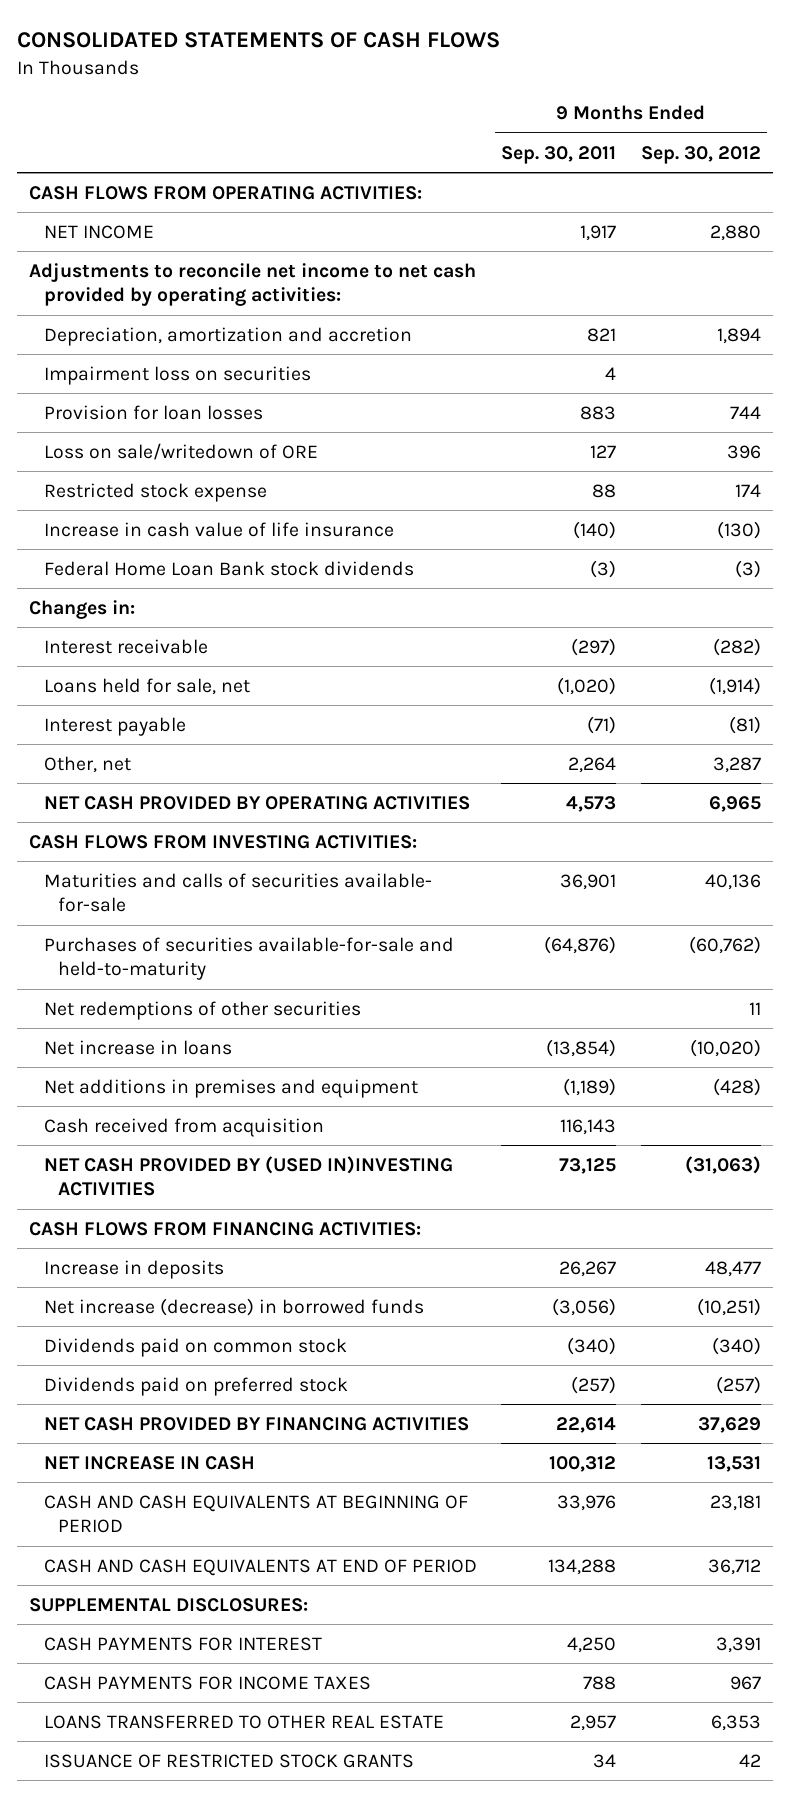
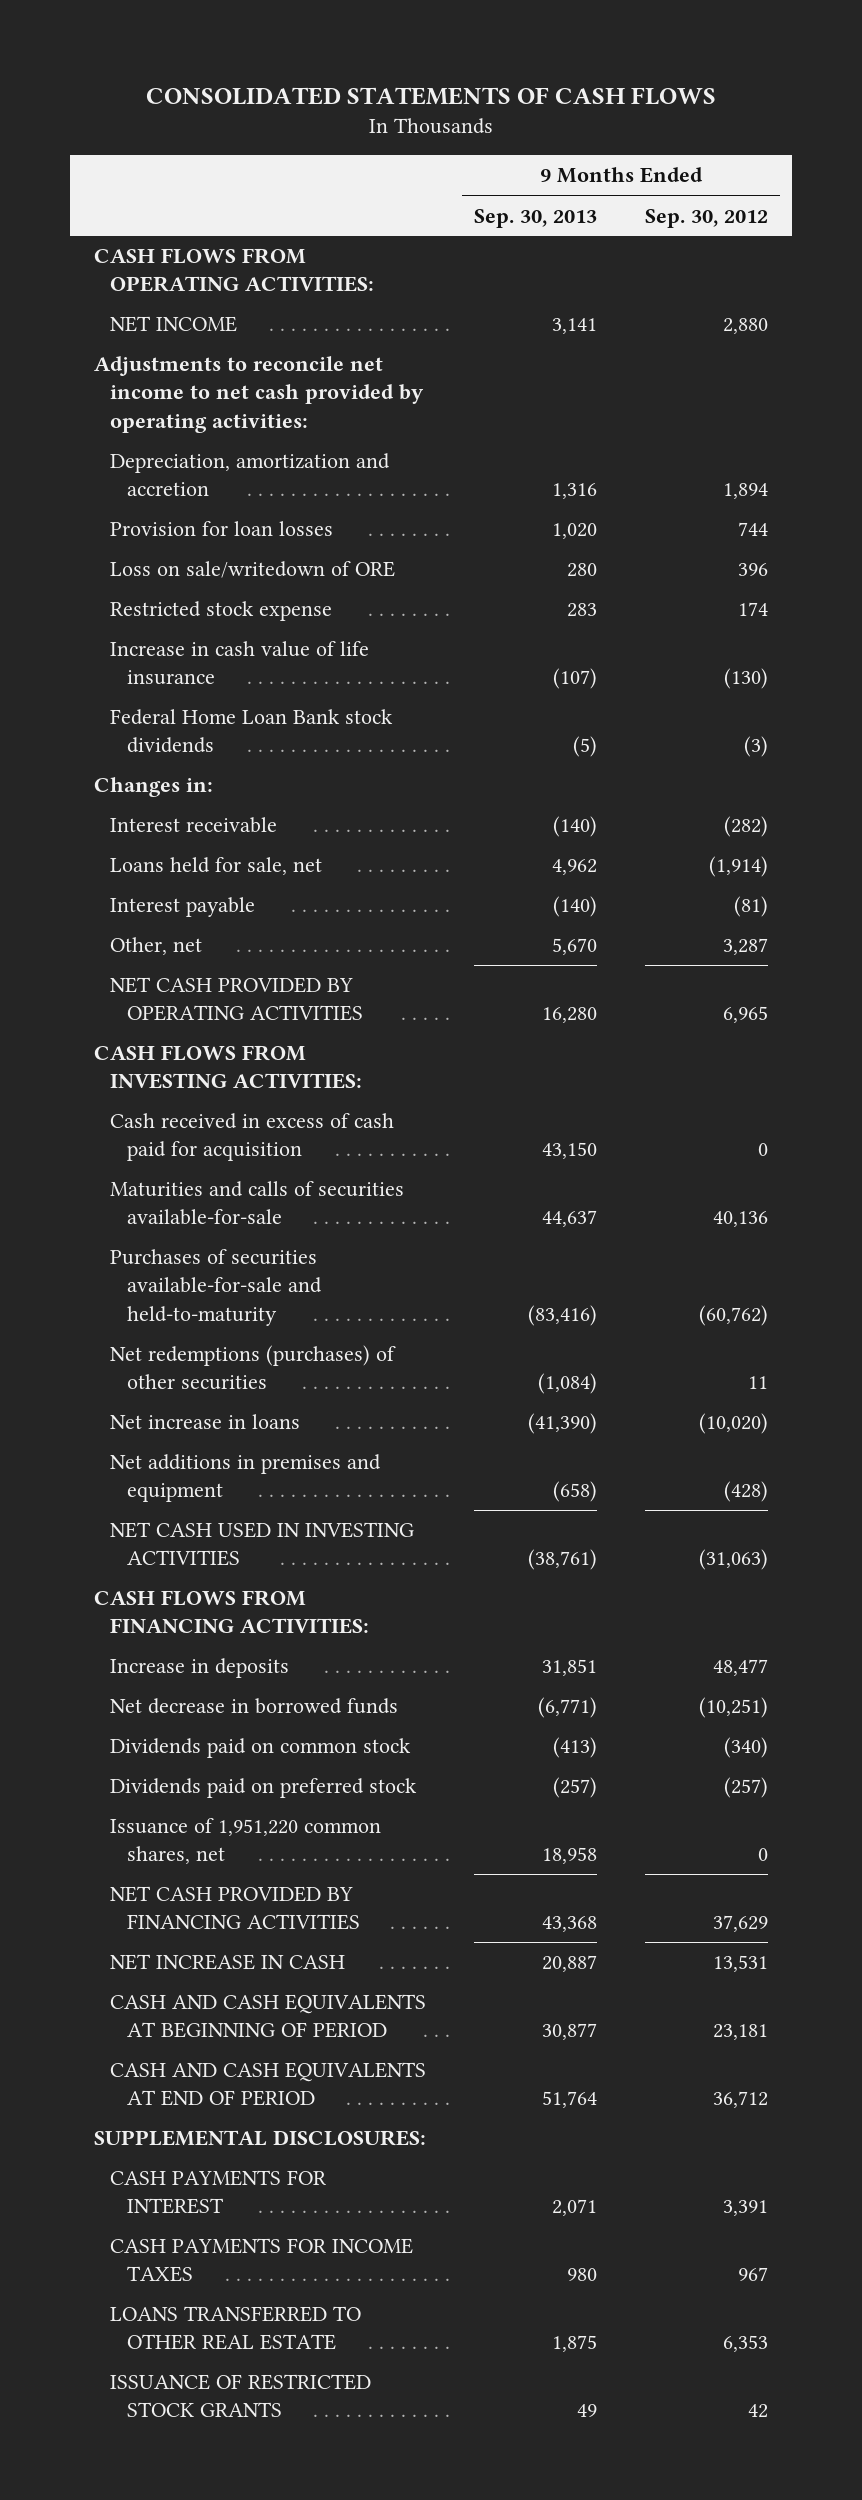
[501,145,617,164] Sep. 30, 2011 -> none
none -> [474,208,598,228] Sep. 30, 2013
[43,365,311,385] Impairment loss on securities -> none
none -> [110,1113,395,1162] Cash received in excess of cash paid for acquisition
[43,872,432,913] Maturities and calls of securities available- for-sale -> [110,1181,405,1226] Maturities and calls of securities available-for-sale
[43,1000,361,1020] Net redemptions of other securities -> [110,1345,397,1391] Net redemptions (purchases) of other securities
[43,1117,324,1137] Cash received from acquisition -> none
[43,1155,453,1197] NET CASH PROVIDED BY (USED IN)INVESTING ACTIVITIES -> [110,1522,415,1567] NET CASH USED IN INVESTING ACTIVITIES
[43,1297,424,1316] Net increase (decrease) in borrowed funds -> [110,1698,399,1715] Net decrease in borrowed funds
none -> [110,1818,382,1865] Issuance of 1,951,220 common shares, net

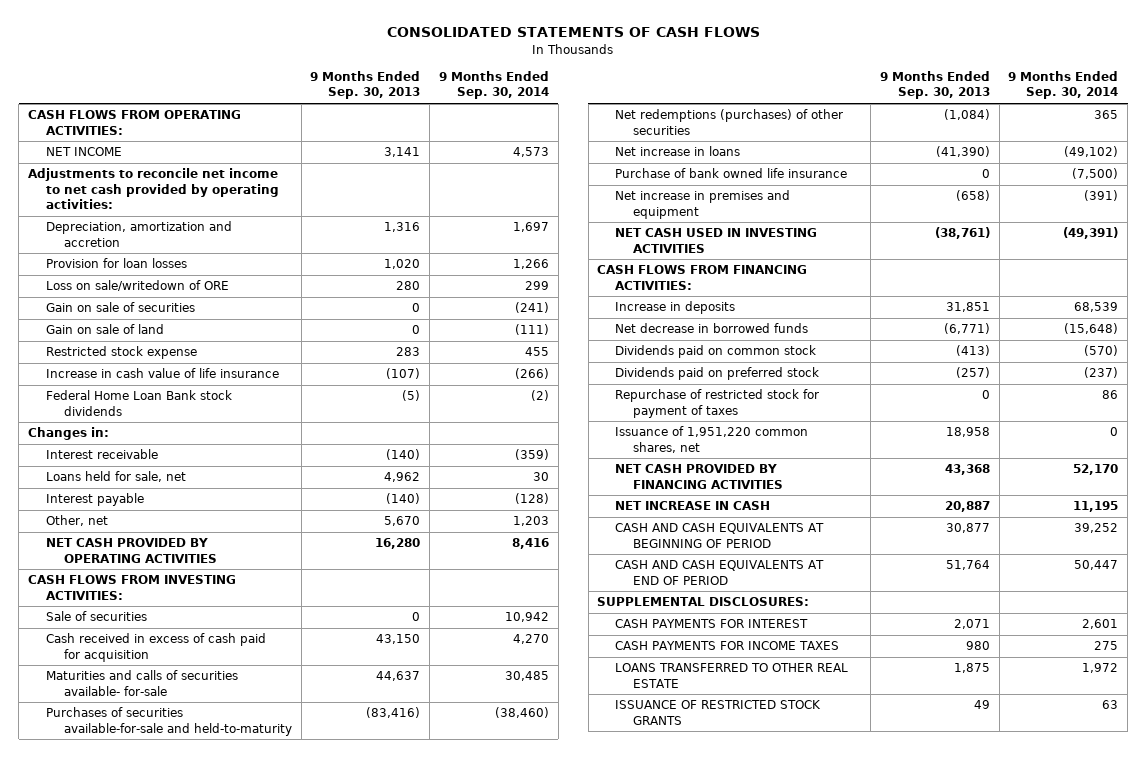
[645,208,769,228] Sep. 30, 2012 -> none
none -> [438,71,549,100] 9 Months Ended Sep. 30, 2014
none -> [45,302,195,313] Gain on sale of securities
none -> [45,324,164,335] Gain on sale of land
none -> [45,611,147,622] Sale of securities
[110,1181,405,1226] Maturities and calls of securities available-for-sale -> [45,670,238,696] Maturities and calls of securities available- for-sale
none -> [615,168,848,179] Purchase of bank owned life insurance
[110,1454,382,1503] Net additions in premises and equipment -> [615,190,791,219] Net increase in premises and equipment
none -> [615,389,820,418] Repurchase of restricted stock for payment of taxes

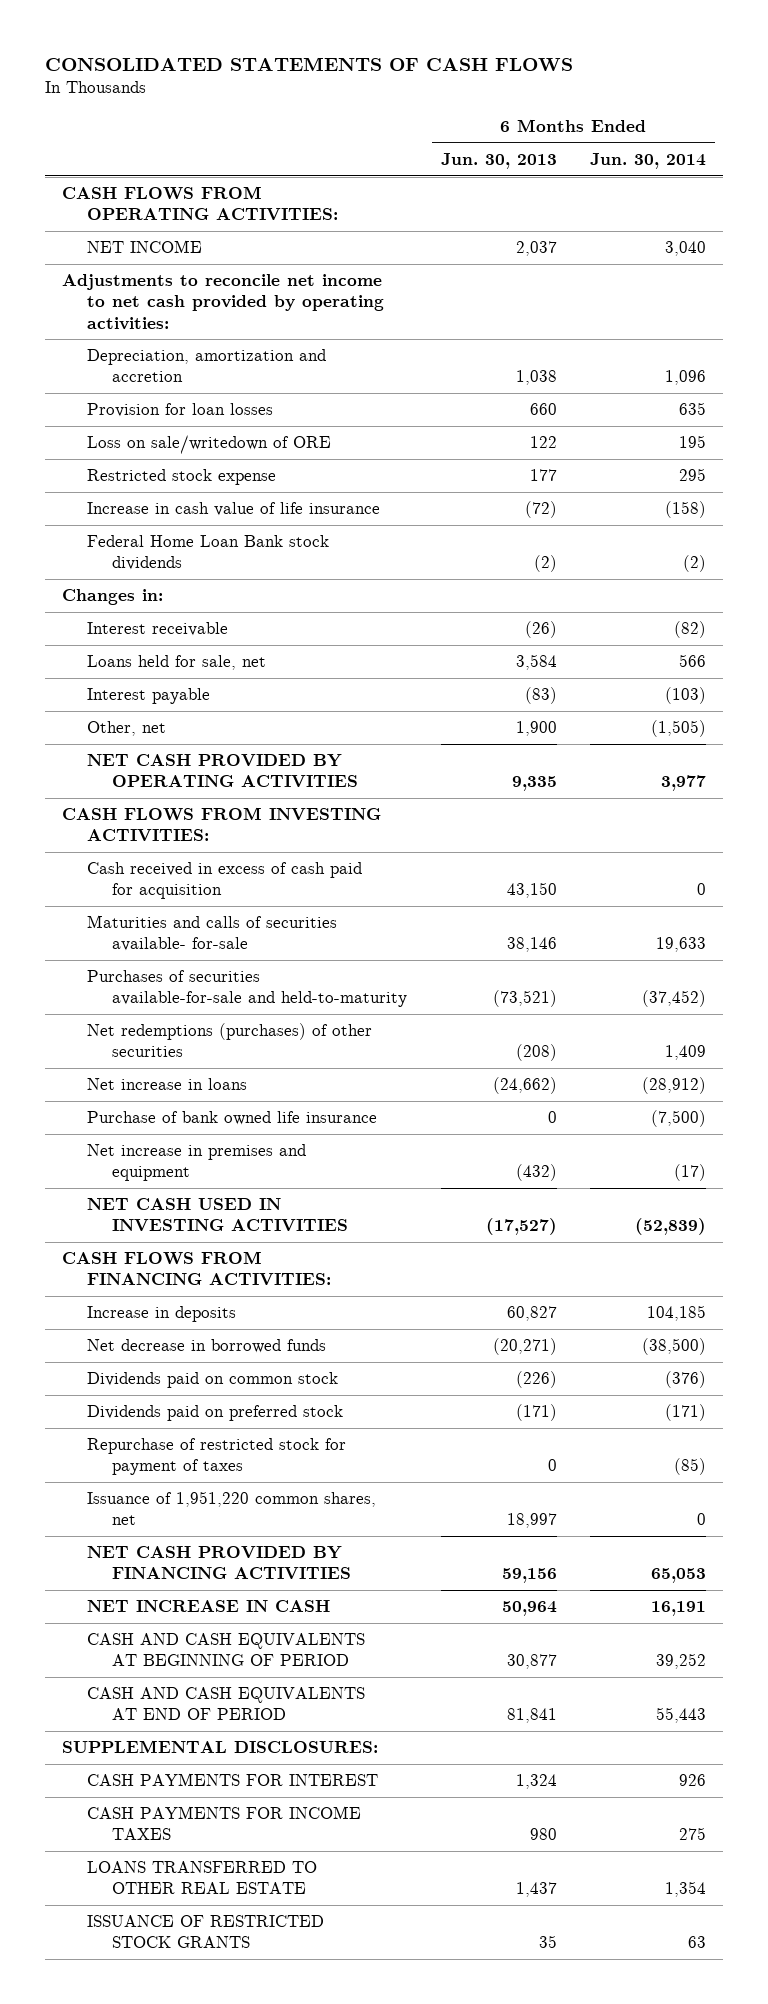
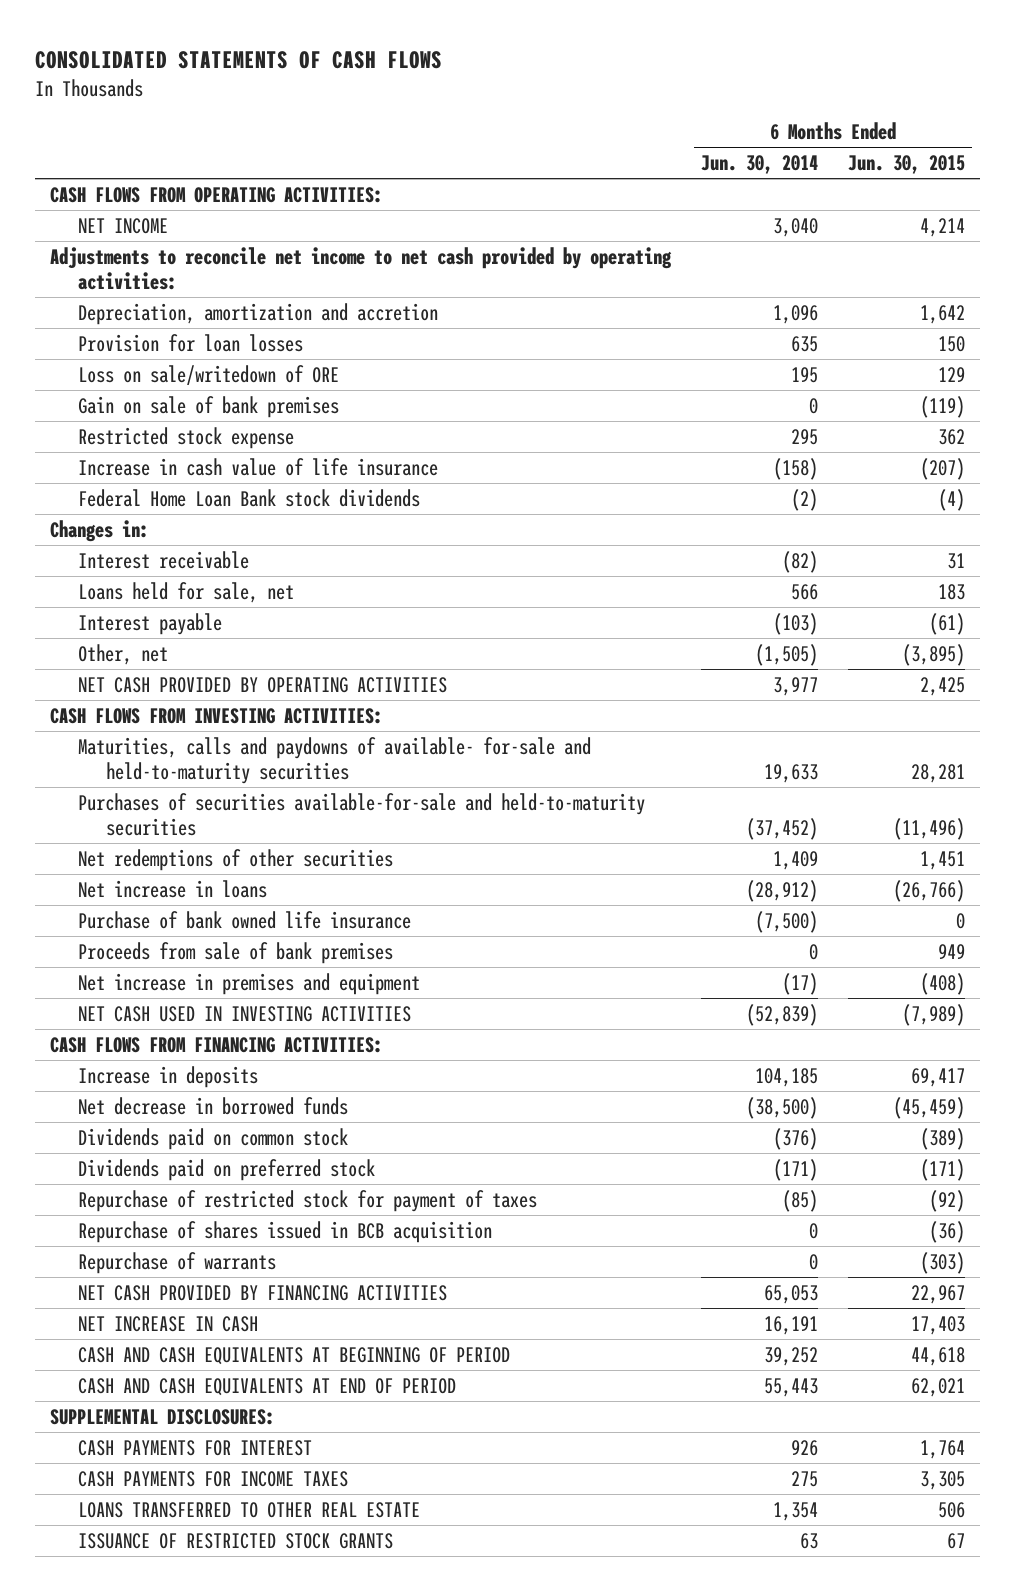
[440,153,557,170] Jun. 30, 2013 -> none
none -> [847,155,965,175] Jun. 30, 2015
none -> [78,395,340,418] Gain on sale of bank premises
[86,862,362,900] Cash received in excess of cash paid for acquisition -> none
[86,915,337,952] Maturities and calls of securities available- for-sale -> [78,736,592,785] Maturities, calls and paydowns of available- for-sale and held-to-maturity securities
[86,970,407,1008] Purchases of securities available-for-sale and held-to-maturity -> [78,792,646,837] Purchases of securities available-for-sale and held-to-maturity securities
[86,1023,372,1058] Net redemptions (purchases) of other securities -> [78,848,394,871] Net redemptions of other securities
none -> [78,941,394,964] Proceeds from sale of bank premises
[86,1491,376,1526] Issuance of 1,951,220 common shares, net -> none
none -> [78,1220,493,1243] Repurchase of shares issued in BCB acquisition
none -> [78,1251,277,1274] Repurchase of warrants

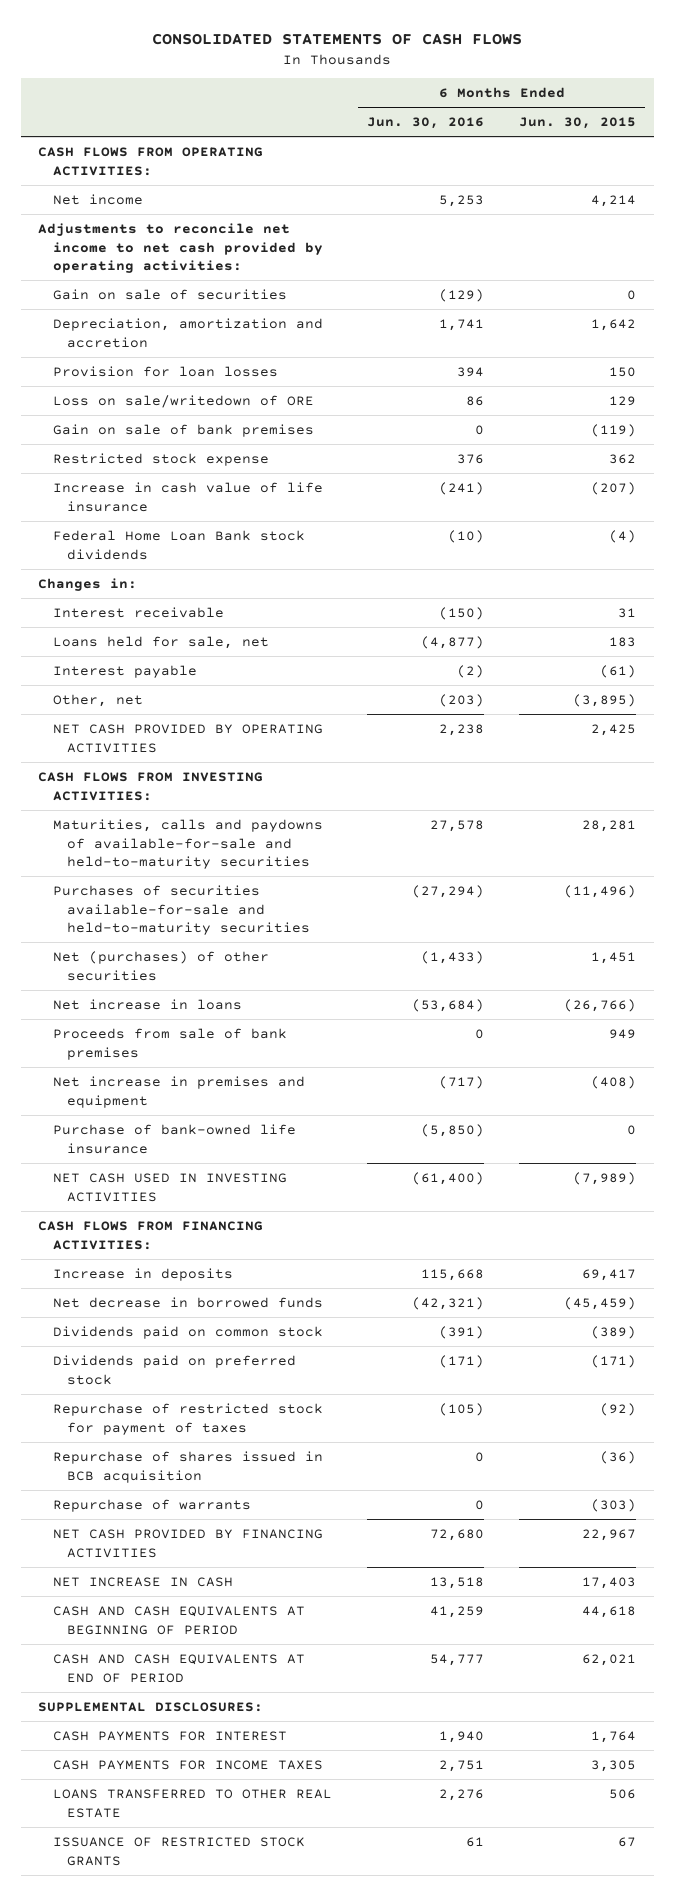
[701,155,819,175] Jun. 30, 2014 -> none
none -> [367,117,485,130] Jun. 30, 2016
[78,217,169,234] NET INCOME -> [52,193,143,205] Net income
none -> [52,288,287,300] Gain on sale of securities
[78,736,592,785] Maturities, calls and paydowns of available- for-sale and held-to-maturity securities -> [52,818,323,870] Maturities, calls and paydowns of available-for-sale and held-to-maturity securities
[78,848,394,871] Net redemptions of other securities -> [52,950,269,981] Net (purchases) of other securities
[78,910,412,929] Purchase of bank owned life insurance -> none
none -> [52,1123,296,1154] Purchase of bank-owned life insurance

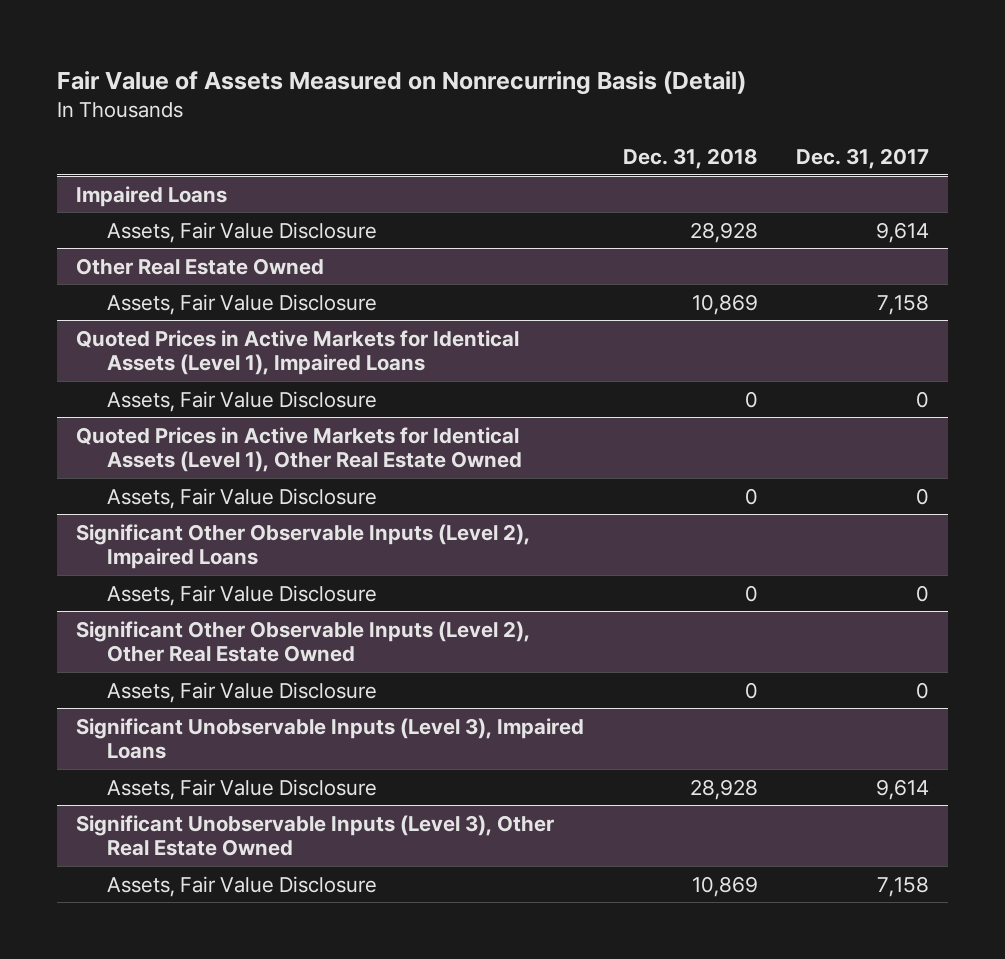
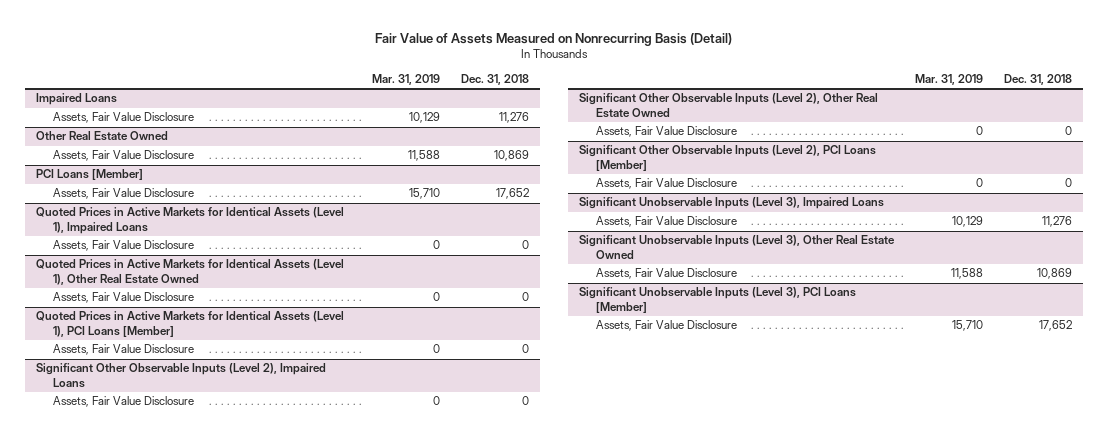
[796,147,930,169] Dec. 31, 2017 -> none
none -> [372,74,441,86] Mar. 31, 2019
[689,221,758,243] 28,928 -> [499,112,530,124] 11,276
none -> [36,169,144,181] PCI Loans [Member]
none -> [52,188,194,200] Assets, Fair Value Disclosure
none -> [36,311,345,337] Quoted Prices in Active Markets for Identical Assets (Level 1), PCI Loans [Member]
none -> [52,344,194,356] Assets, Fair Value Disclosure
none -> [578,145,876,171] Significant Other Observable Inputs (Level 2), PCI Loans [Member]
none -> [595,178,737,190] Assets, Fair Value Disclosure
[689,778,758,800] 28,928 -> [1042,216,1073,228] 11,276
none -> [578,287,856,313] Significant Unobservable Inputs (Level 3), PCI Loans [Member]
none -> [595,320,737,332] Assets, Fair Value Disclosure

